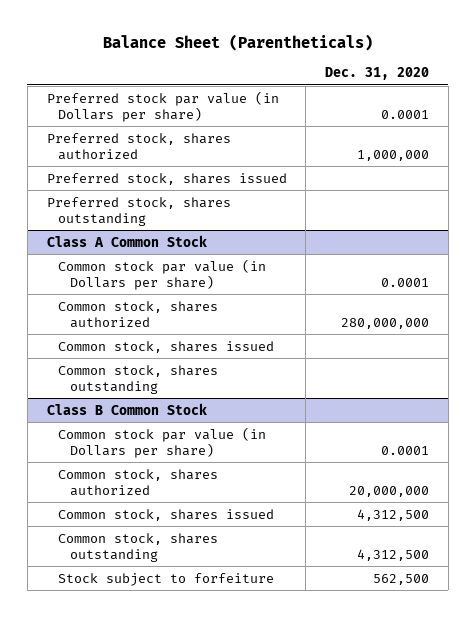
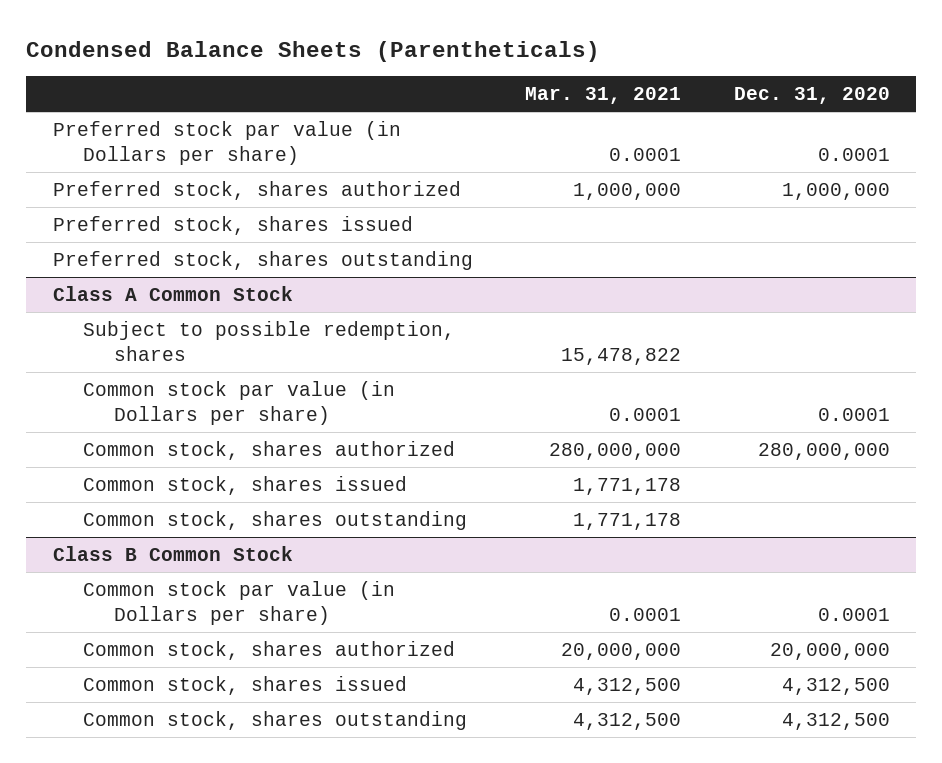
[102,33,373,51] Balance Sheet (Parentheticals) -> [26,40,601,62] Condensed Balance Sheets (Parentheticals)
none -> [525,87,682,105] Mar. 31, 2021
none -> [83,321,456,361] Subject to possible redemption, shares
[58,572,275,586] Stock subject to forfeiture -> none

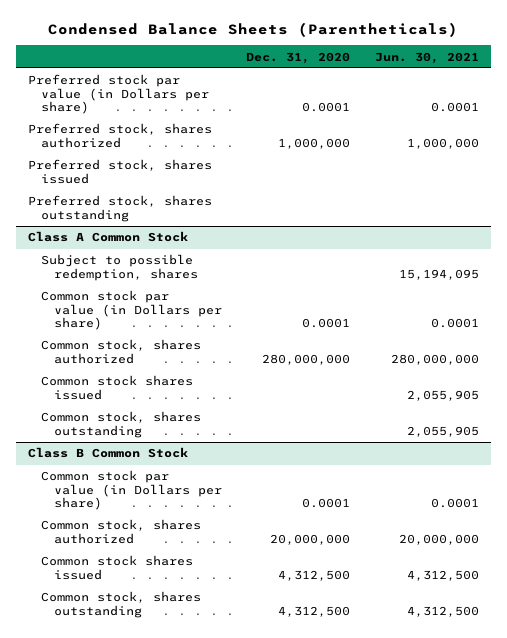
[525,87,682,105] Mar. 31, 2021 -> none
none -> [374,51,479,64] Jun. 30, 2021
[83,476,408,496] Common stock, shares issued -> [40,375,193,400] Common stock shares issued
[83,676,408,696] Common stock, shares issued -> [40,555,193,580] Common stock shares issued

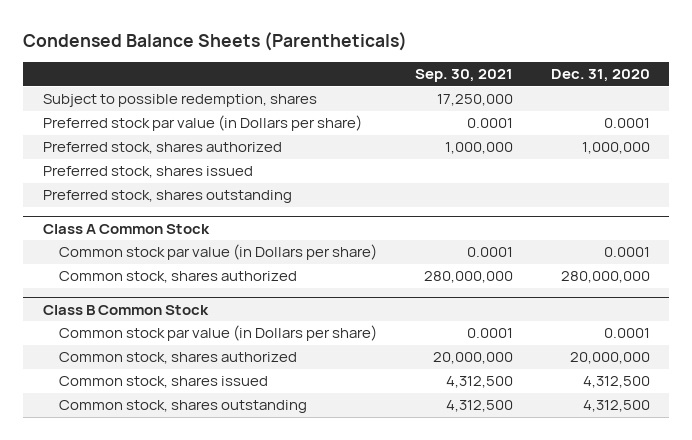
[374,51,479,64] Jun. 30, 2021 -> none
none -> [414,69,513,83] Sep. 30, 2021
none -> [42,94,317,108] Subject to possible redemption, shares
[40,254,198,281] Subject to possible redemption, shares -> none
[40,375,193,400] Common stock shares issued -> none
[40,411,201,438] Common stock, shares outstanding -> none
[40,555,193,580] Common stock shares issued -> [58,376,268,389] Common stock, shares issued

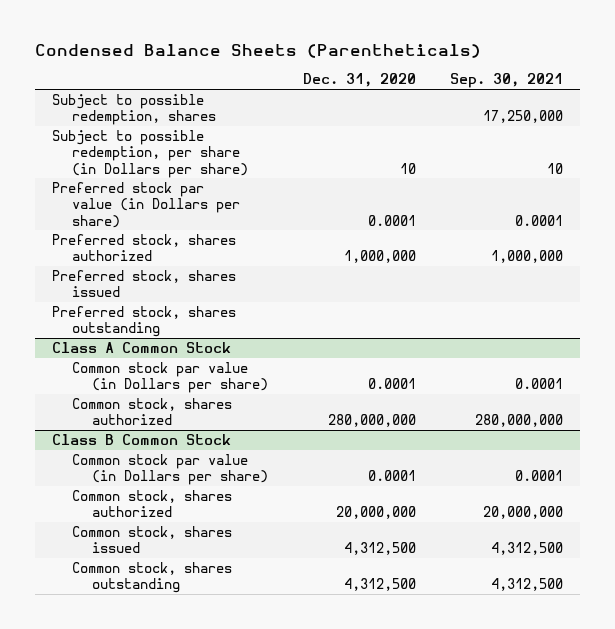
none -> [52,129,249,178] Subject to possible redemption, per share (in Dollars per share)

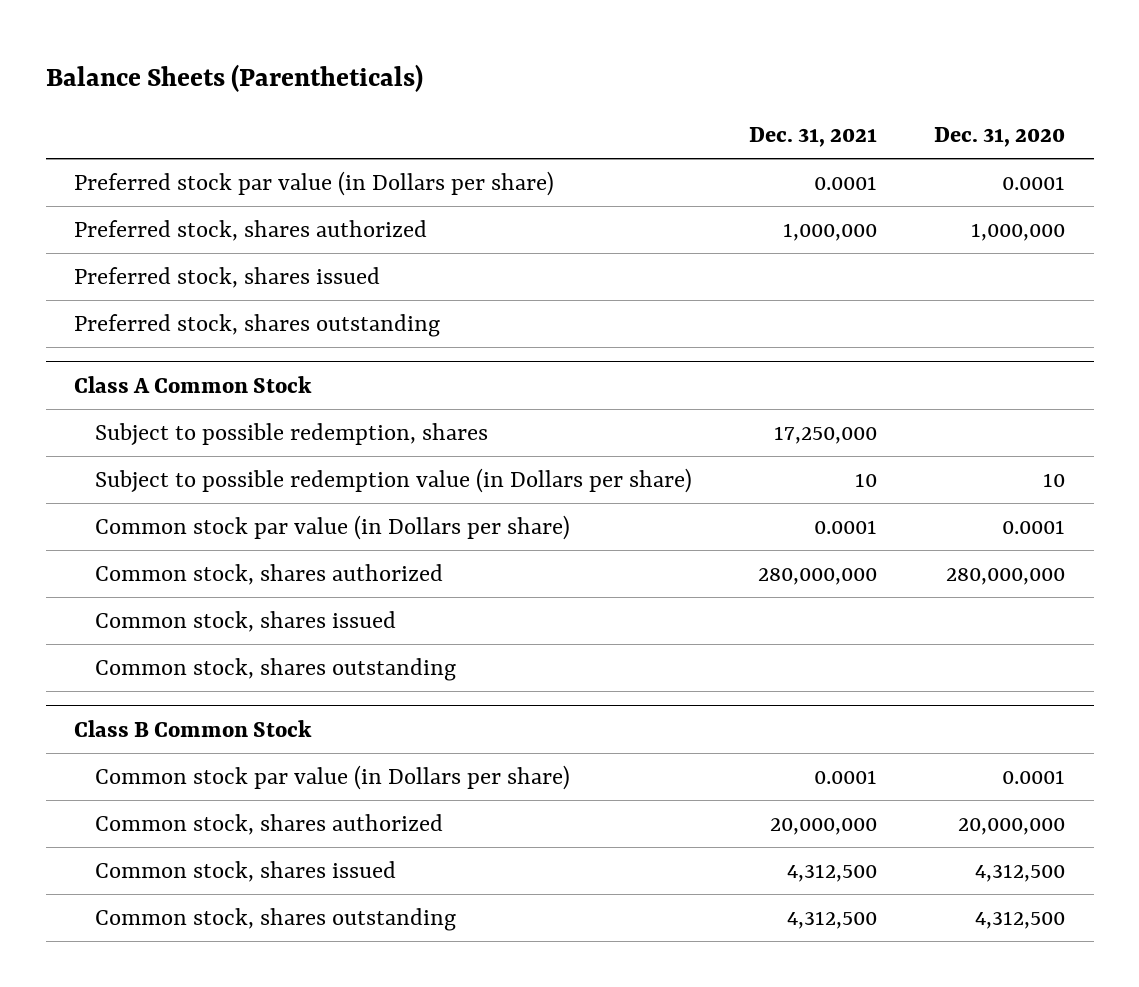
[35,43,482,58] Condensed Balance Sheets (Parentheticals) -> [45,63,423,92] Balance Sheets (Parentheticals)
[449,73,563,89] Sep. 30, 2021 -> none
none -> [749,127,878,148] Dec. 31, 2021
[52,93,217,126] Subject to possible redemption, shares -> none
[52,129,249,178] Subject to possible redemption, per share (in Dollars per share) -> none
none -> [94,422,488,445] Subject to possible redemption, shares
none -> [94,467,692,493] Subject to possible redemption value (in Dollars per share)
none -> [94,610,396,632] Common stock, shares issued
none -> [94,657,456,681] Common stock, shares outstanding

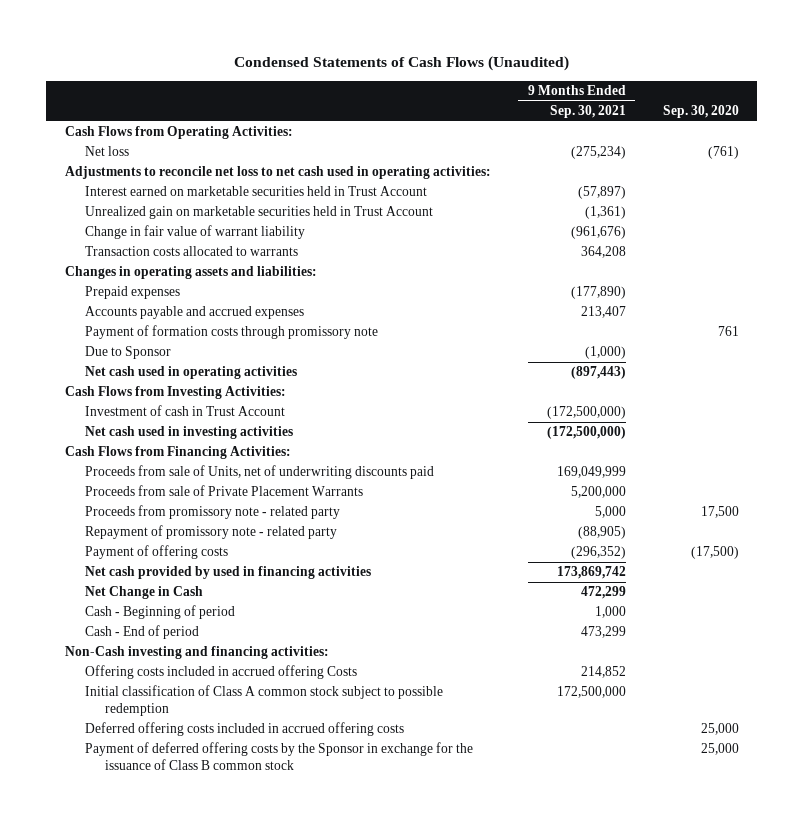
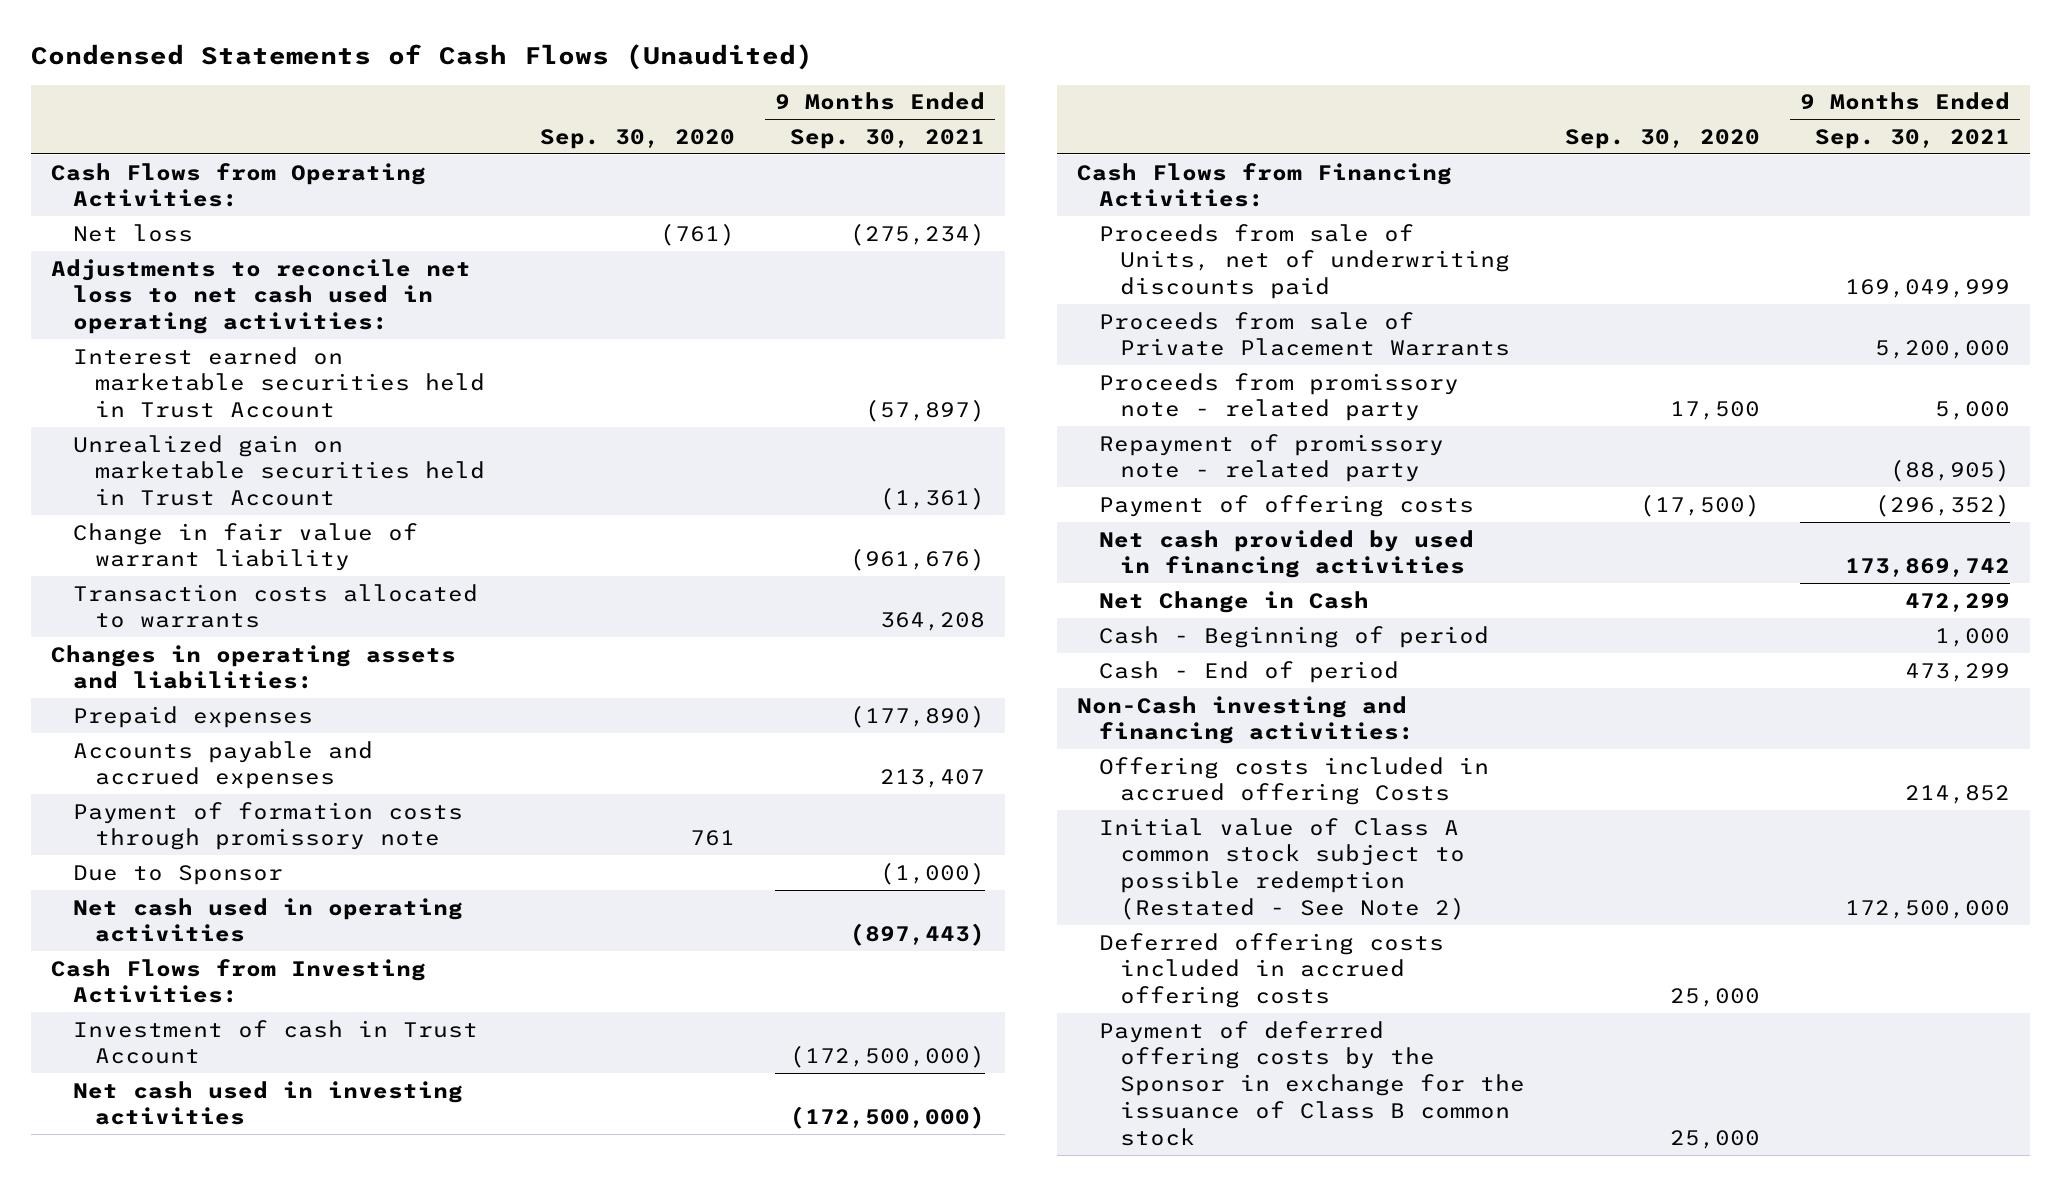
[84,685,443,716] Initial classification of Class A common stock subject to possible redemption -> [1098,817,1466,921] Initial value of Class A common stock subject to possible redemption (Restated - See Note 2)

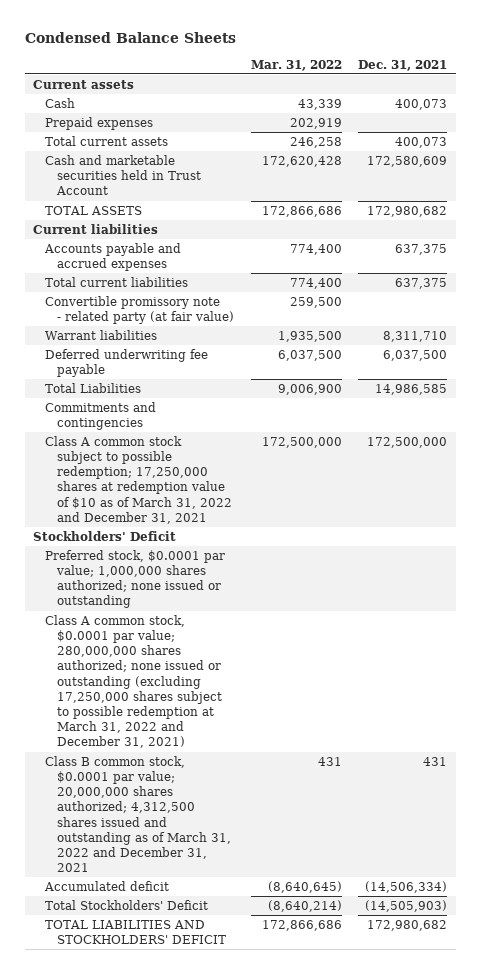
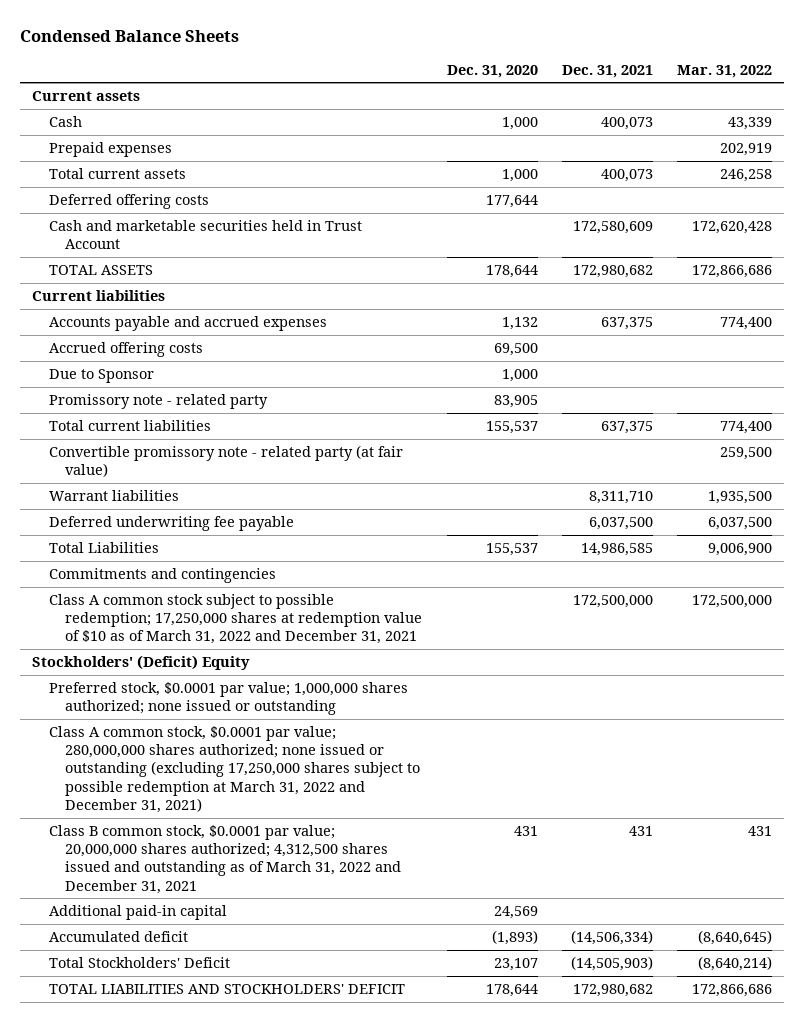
none -> [446,64,538,78] Dec. 31, 2020
none -> [48,194,209,210] Deferred offering costs
none -> [48,342,203,358] Accrued offering costs
none -> [48,369,154,384] Due to Sponsor
none -> [48,394,268,410] Promissory note - related party
[33,530,177,541] Stockholders' Deficit -> [32,655,251,671] Stockholders' (Deficit) Equity
none -> [48,905,227,921] Additional paid-in capital

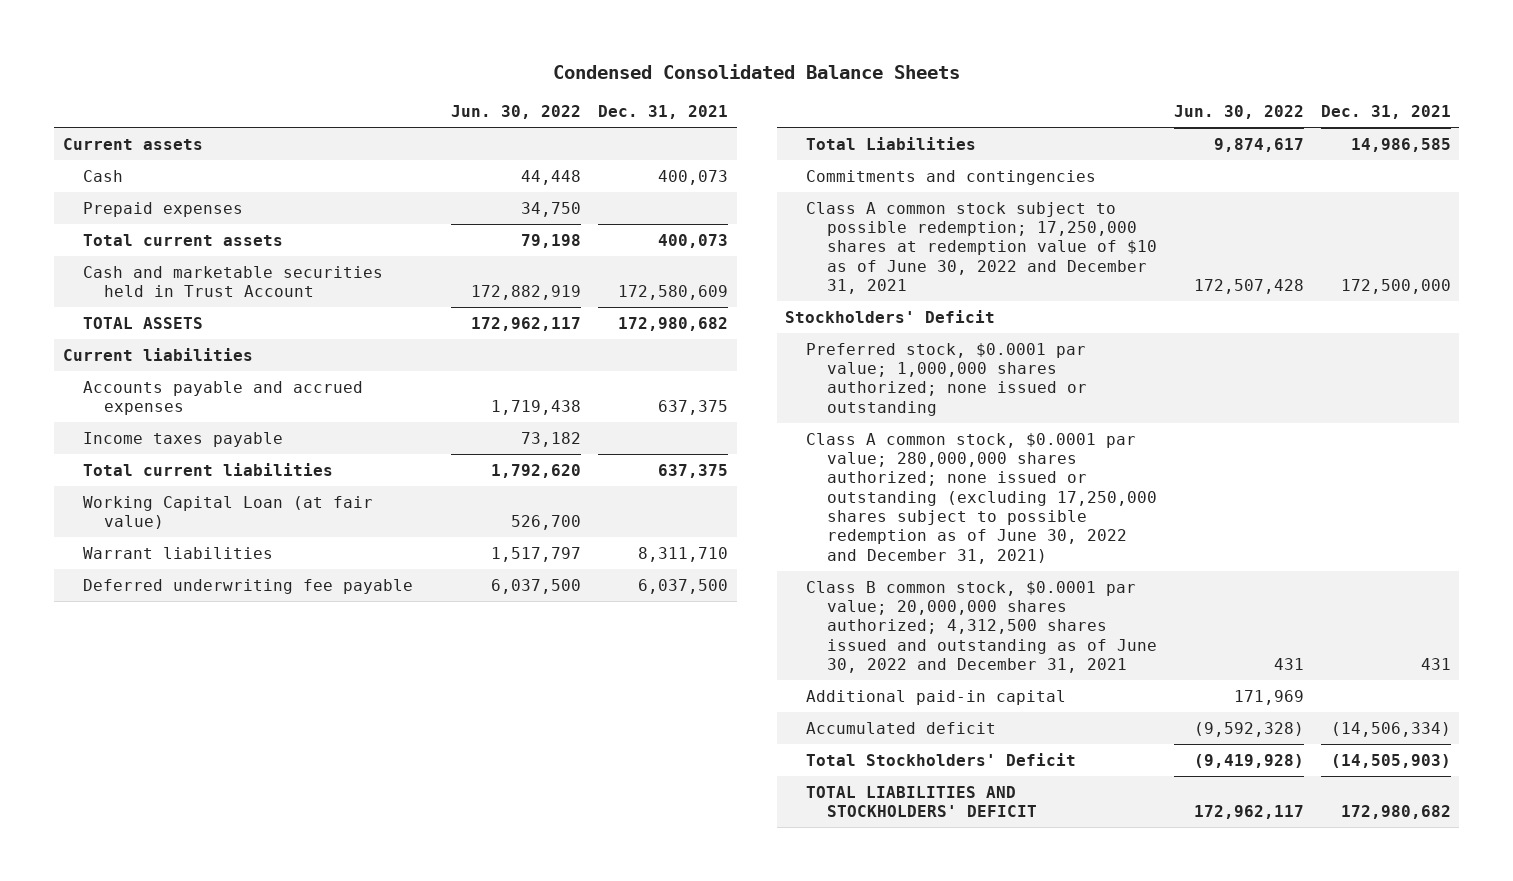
[20,30,240,43] Condensed Balance Sheets -> [552,64,960,80] Condensed Consolidated Balance Sheets
[446,64,538,78] Dec. 31, 2020 -> none
[677,64,773,78] Mar. 31, 2022 -> none
none -> [451,105,582,120] Jun. 30, 2022
[48,194,209,210] Deferred offering costs -> none
[48,342,203,358] Accrued offering costs -> none
[48,369,154,384] Due to Sponsor -> none
[48,394,268,410] Promissory note - related party -> none
none -> [83,431,284,447] Income taxes payable
[48,445,403,478] Convertible promissory note - related party (at fair value) -> [83,495,374,530] Working Capital Loan (at fair value)
[48,594,423,645] Class A common stock subject to possible redemption; 17,250,000 shares at redemption value of $10 as of March 31, 2022 and December 31, 2021 -> [806,201,1158,295] Class A common stock subject to possible redemption; 17,250,000 shares at redemption value of $10 as of June 30, 2022 and December 31, 2021
[32,655,251,671] Stockholders' (Deficit) Equity -> [785,309,996,323] Stockholders' Deficit
[48,726,421,813] Class A common stock, $0.0001 par value; 280,000,000 shares authorized; none issued or outstanding (excluding 17,250,000 shares subject to possible redemption at March 31, 2022 and December 31, 2021) -> [806,432,1158,564] Class A common stock, $0.0001 par value; 280,000,000 shares authorized; none issued or outstanding (excluding 17,250,000 shares subject to possible redemption as of June 30, 2022 and December 31, 2021)
[48,825,402,894] Class B common stock, $0.0001 par value; 20,000,000 shares authorized; 4,312,500 shares issued and outstanding as of March 31, 2022 and December 31, 2021 -> [806,580,1158,674] Class B common stock, $0.0001 par value; 20,000,000 shares authorized; 4,312,500 shares issued and outstanding as of June 30, 2022 and December 31, 2021

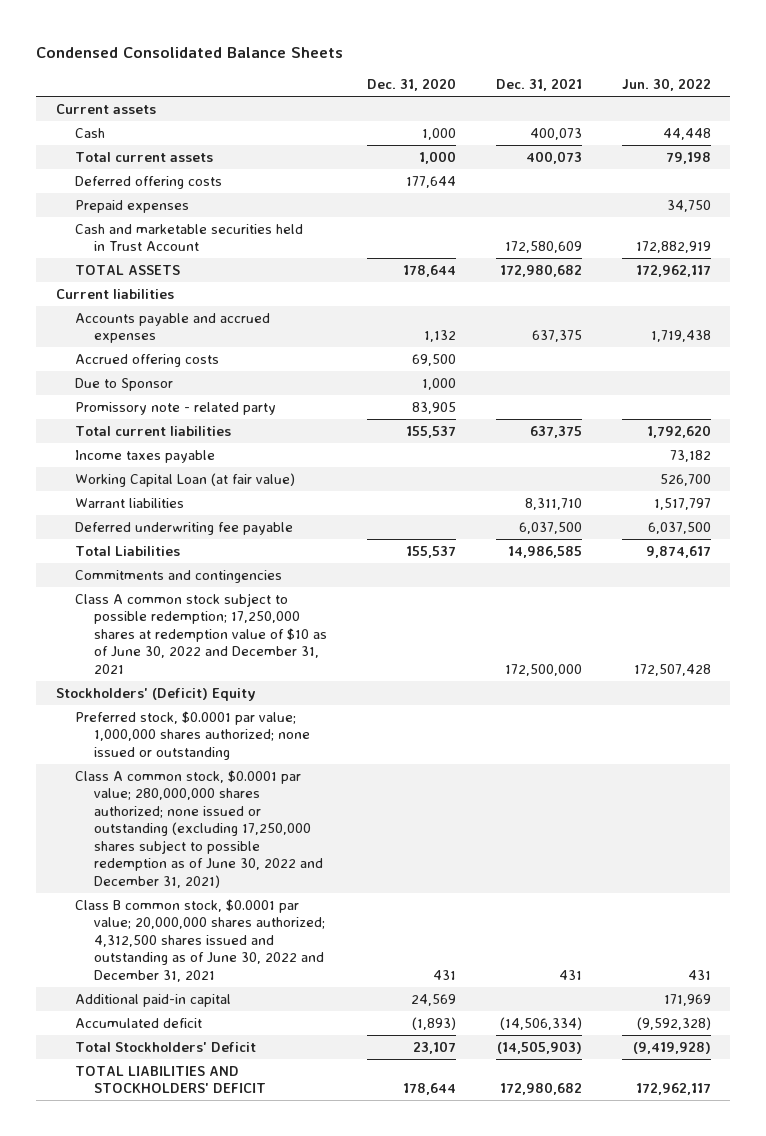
none -> [367,78,457,92] Dec. 31, 2020
none -> [75,175,223,189] Deferred offering costs
[83,201,244,217] Prepaid expenses -> [75,199,190,213] Prepaid expenses
none -> [75,353,220,367] Accrued offering costs
none -> [75,377,174,391] Due to Sponsor
none -> [75,401,277,415] Promissory note - related party
[83,431,284,447] Income taxes payable -> [75,449,216,463] Income taxes payable
[785,309,996,323] Stockholders' Deficit -> [55,687,256,701] Stockholders' (Deficit) Equity

